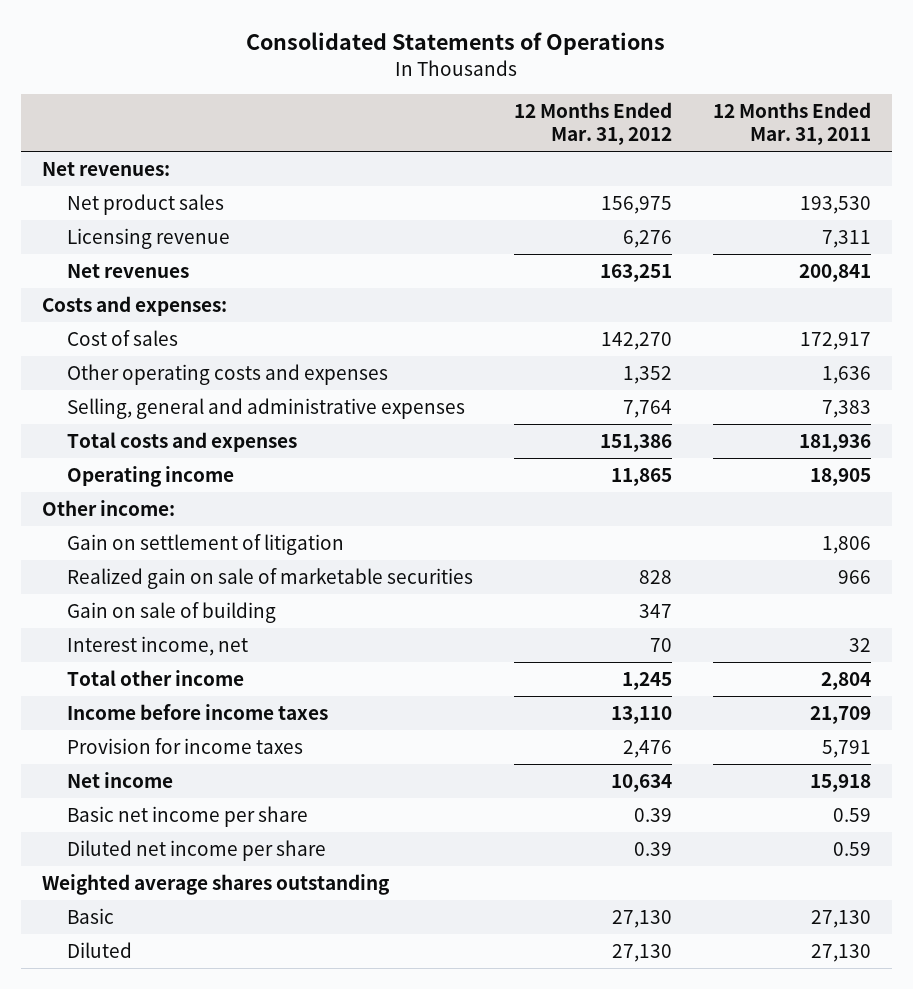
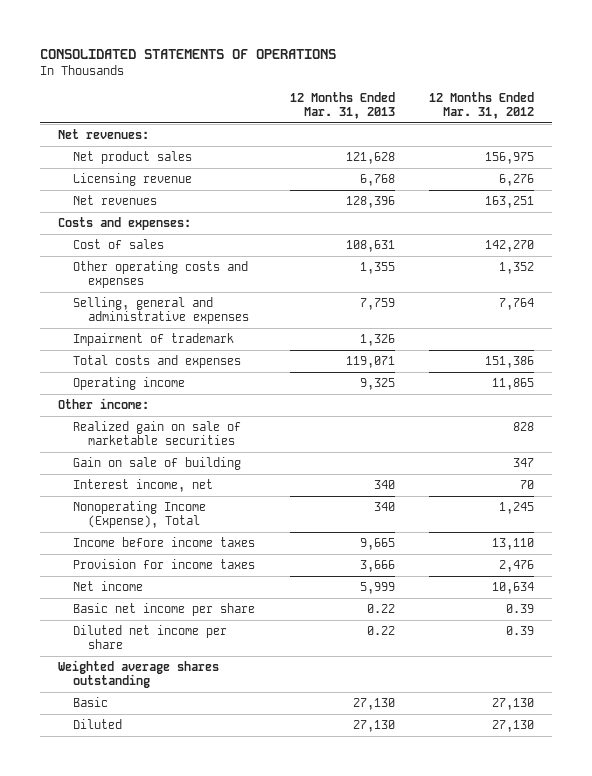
[246,32,666,56] Consolidated Statements of Operations -> [40,48,337,59] CONSOLIDATED STATEMENTS OF OPERATIONS
[713,102,872,145] 12 Months Ended Mar. 31, 2011 -> none
none -> [289,91,395,120] 12 Months Ended Mar. 31, 2013
none -> [72,332,234,346] Impairment of trademark
[67,534,345,556] Gain on settlement of litigation -> none
[67,670,245,687] Total other income -> [72,500,206,529] Nonoperating Income (Expense), Total

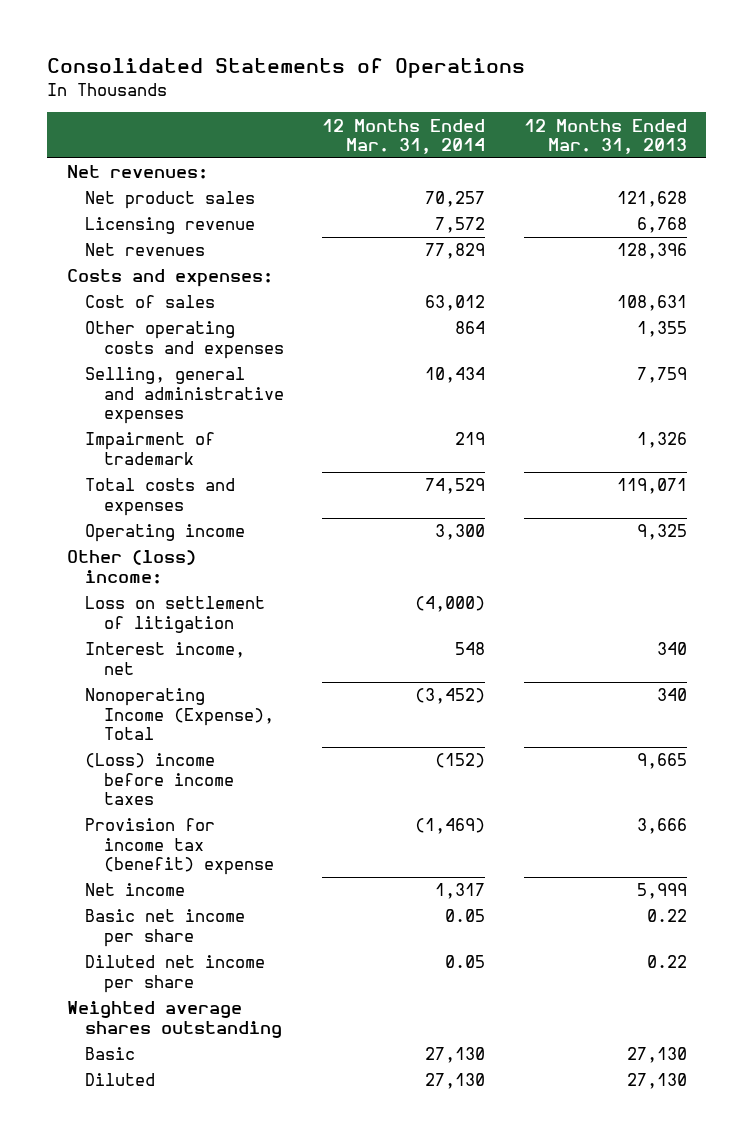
[40,48,337,59] CONSOLIDATED STATEMENTS OF OPERATIONS -> [47,58,526,79] Consolidated Statements of Operations
[429,91,535,120] 12 Months Ended Mar. 31, 2012 -> none
none -> [322,118,486,155] 12 Months Ended Mar. 31, 2014
[72,420,241,446] Realized gain on sale of marketable securities -> none
[72,456,241,470] Gain on sale of building -> none
[57,397,149,409] Other income: -> [66,550,196,584] Other (loss) income:
none -> [85,596,266,633] Loss on settlement of litigation
[72,536,255,547] Income before income taxes -> [85,753,234,806] (Loss) income before income taxes
[72,558,255,569] Provision for income taxes -> [85,818,274,876] Provision for income tax (benefit) expense

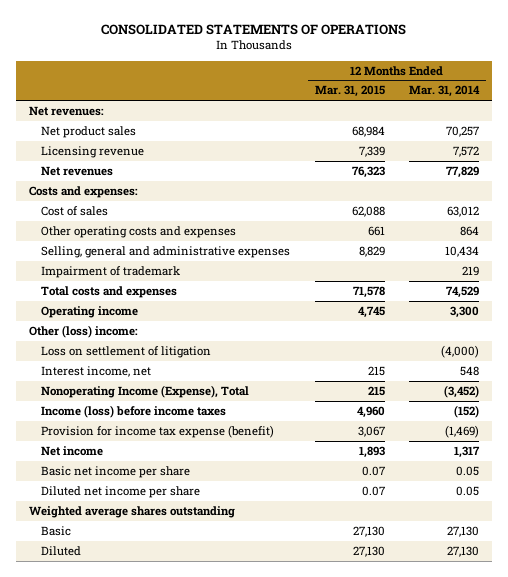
[47,58,526,79] Consolidated Statements of Operations -> [101,23,407,35] CONSOLIDATED STATEMENTS OF OPERATIONS
[524,118,688,155] 12 Months Ended Mar. 31, 2013 -> none
none -> [314,85,385,98] Mar. 31, 2015
[85,753,234,806] (Loss) income before income taxes -> [40,404,226,418] Income (loss) before income taxes
[85,818,274,876] Provision for income tax (benefit) expense -> [40,424,274,438] Provision for income tax expense (benefit)

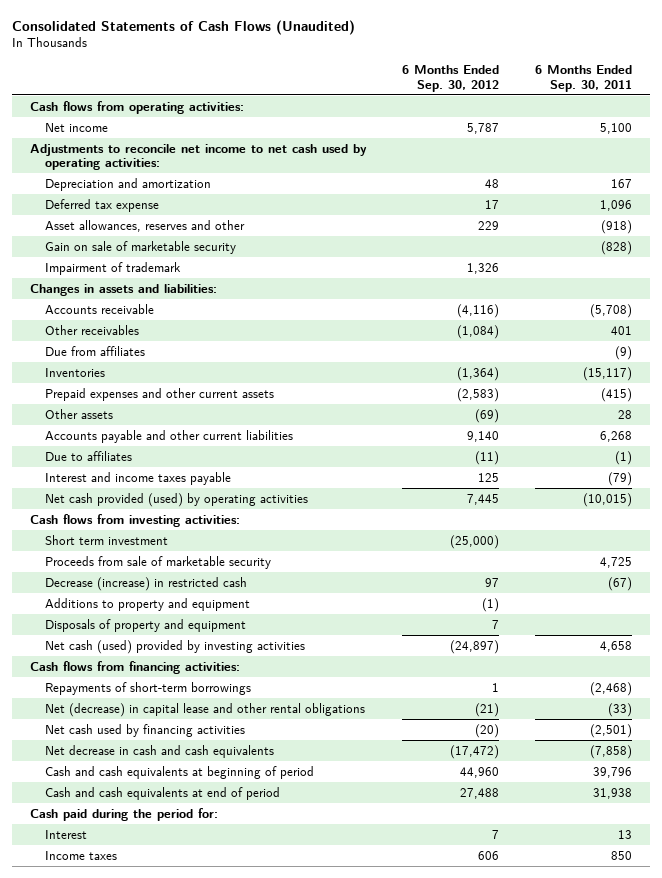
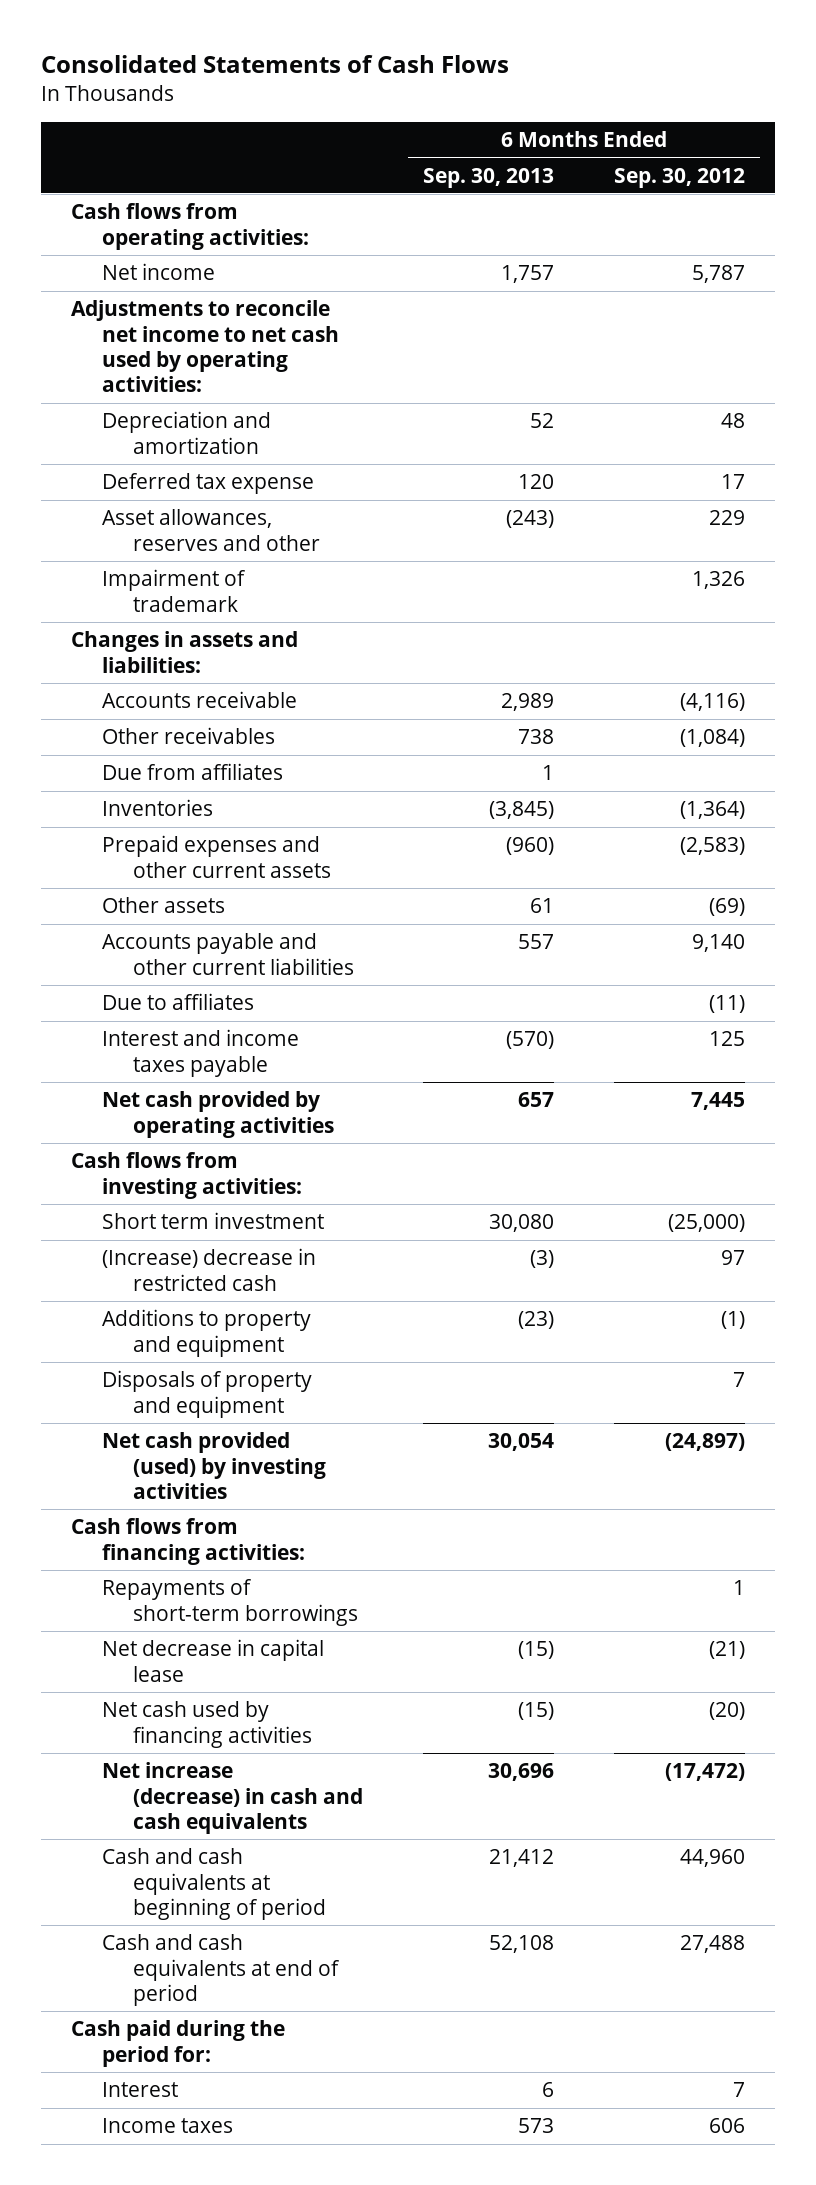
[11,19,355,35] Consolidated Statements of Cash Flows (Unaudited) -> [41,55,510,74] Consolidated Statements of Cash Flows
[535,65,633,92] 6 Months Ended Sep. 30, 2011 -> none
none -> [423,167,555,188] Sep. 30, 2013
[45,240,237,254] Gain on sale of marketable security -> none
[45,492,309,507] Net cash provided (used) by operating activities -> [102,1091,335,1138] Net cash provided by operating activities
[45,555,272,569] Proceeds from sale of marketable security -> none
[45,576,248,591] Decrease (increase) in restricted cash -> [102,1248,317,1291] (Increase) decrease in restricted cash
[45,639,306,654] Net cash (used) provided by investing activities -> [102,1432,327,1499] Net cash provided (used) by investing activities
[45,702,366,717] Net (decrease) in capital lease and other rental obligations -> [102,1639,325,1682] Net decrease in capital lease
[45,744,275,758] Net decrease in cash and cash equivalents -> [102,1762,364,1834] Net increase (decrease) in cash and cash equivalents

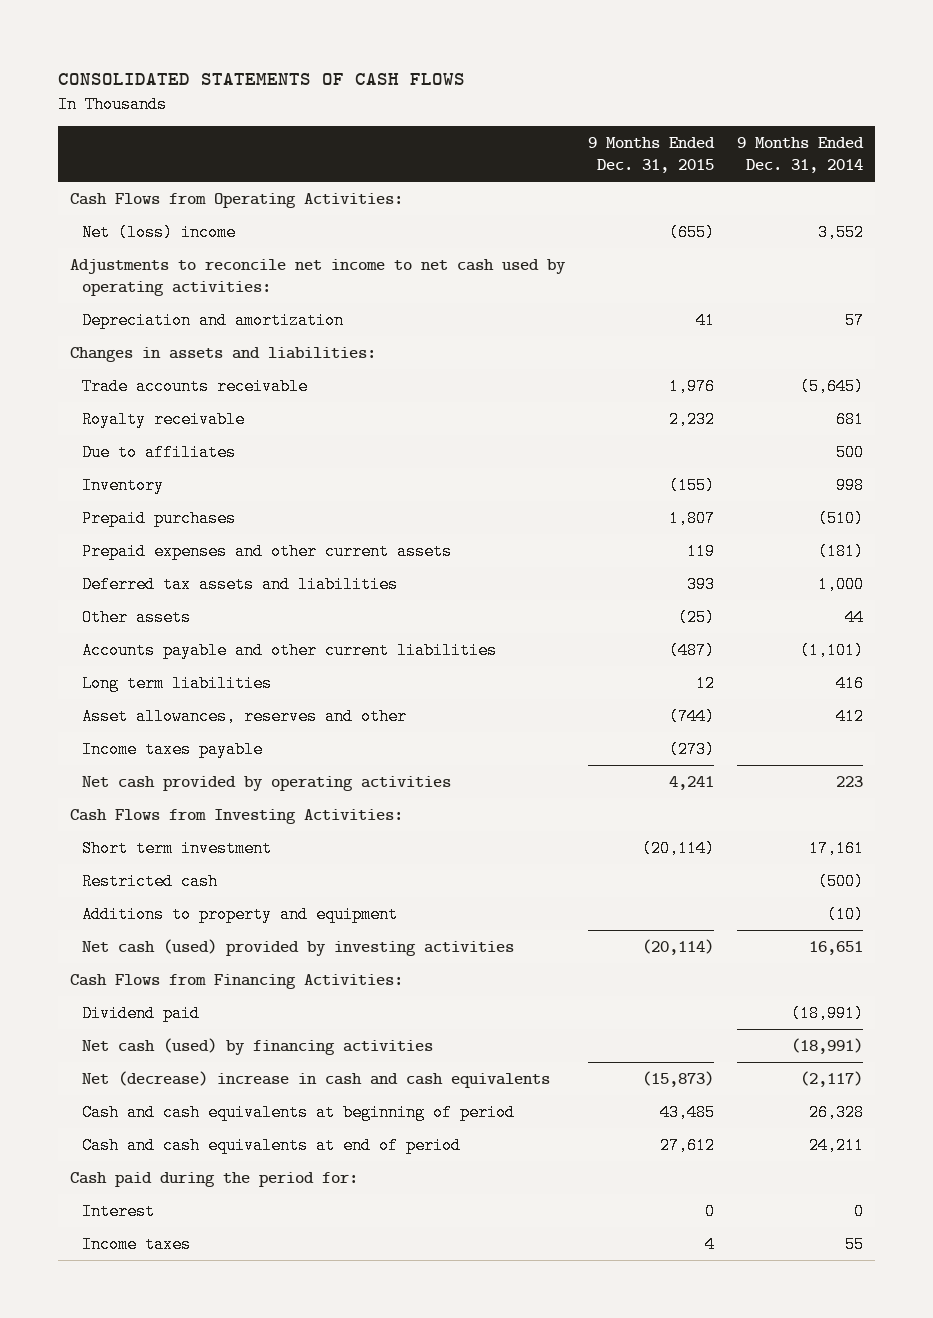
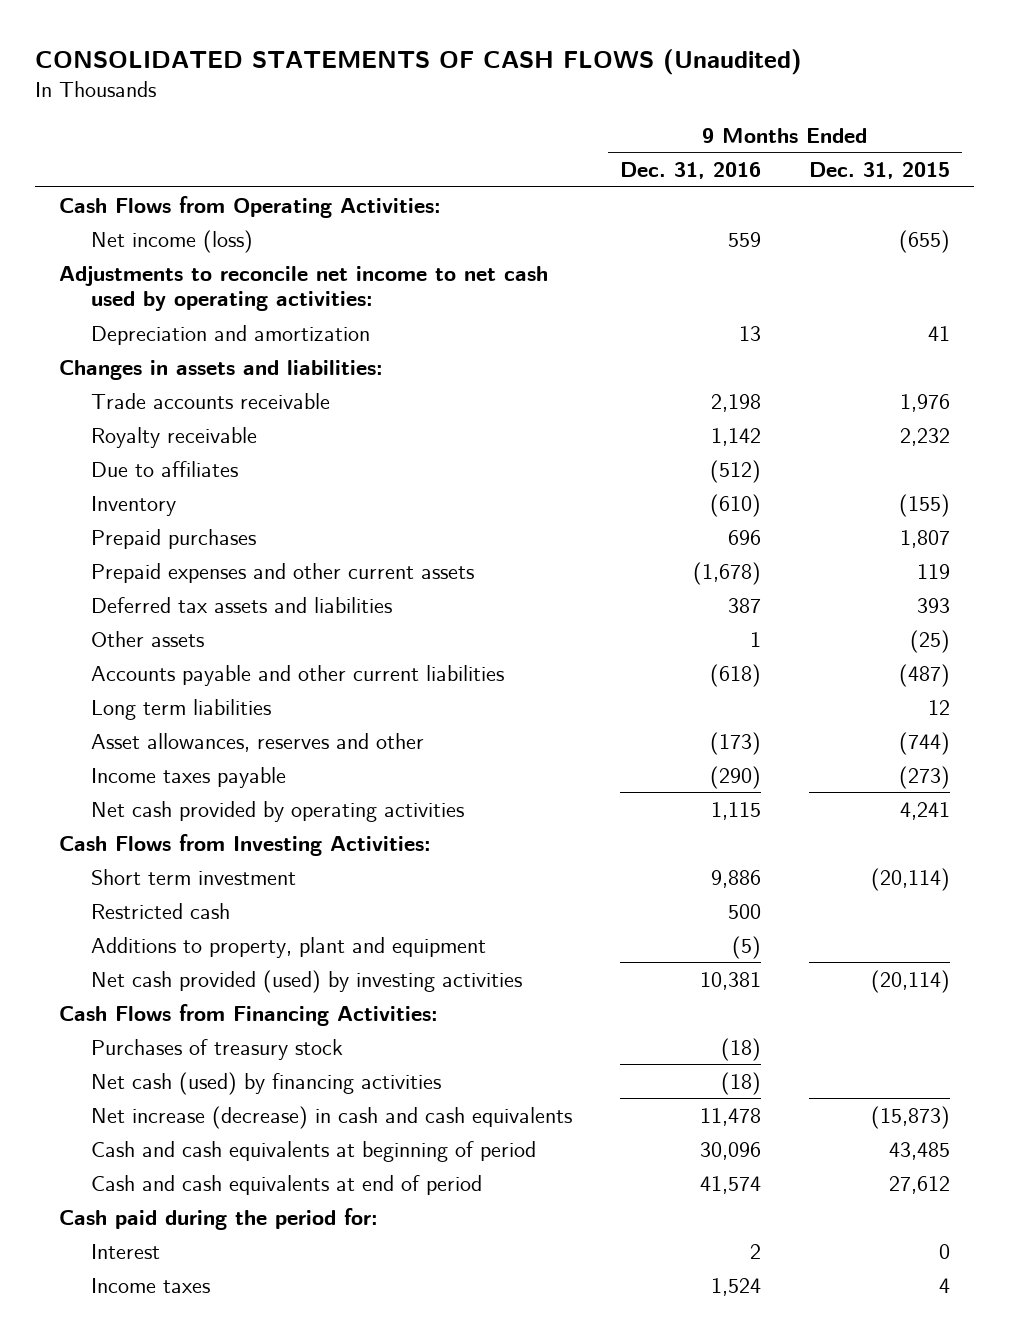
[58,73,466,86] CONSOLIDATED STATEMENTS OF CASH FLOWS -> [35,49,803,76] CONSOLIDATED STATEMENTS OF CASH FLOWS (Unaudited)
[737,136,865,173] 9 Months Ended Dec. 31, 2014 -> none
none -> [620,162,762,180] Dec. 31, 2016
[82,223,237,241] Net (loss) income -> [90,229,253,253] Net income (loss)
[82,905,399,923] Additions to property and equipment -> [90,936,486,958] Additions to property, plant and equipment
[82,938,515,956] Net cash (used) provided by investing activities -> [90,969,522,993] Net cash provided (used) by investing activities
[82,1004,201,1022] Dividend paid -> none
none -> [90,1038,343,1060] Purchases of treasury stock
[82,1070,551,1088] Net (decrease) increase in cash and cash equivalents -> [90,1105,572,1129] Net increase (decrease) in cash and cash equivalents

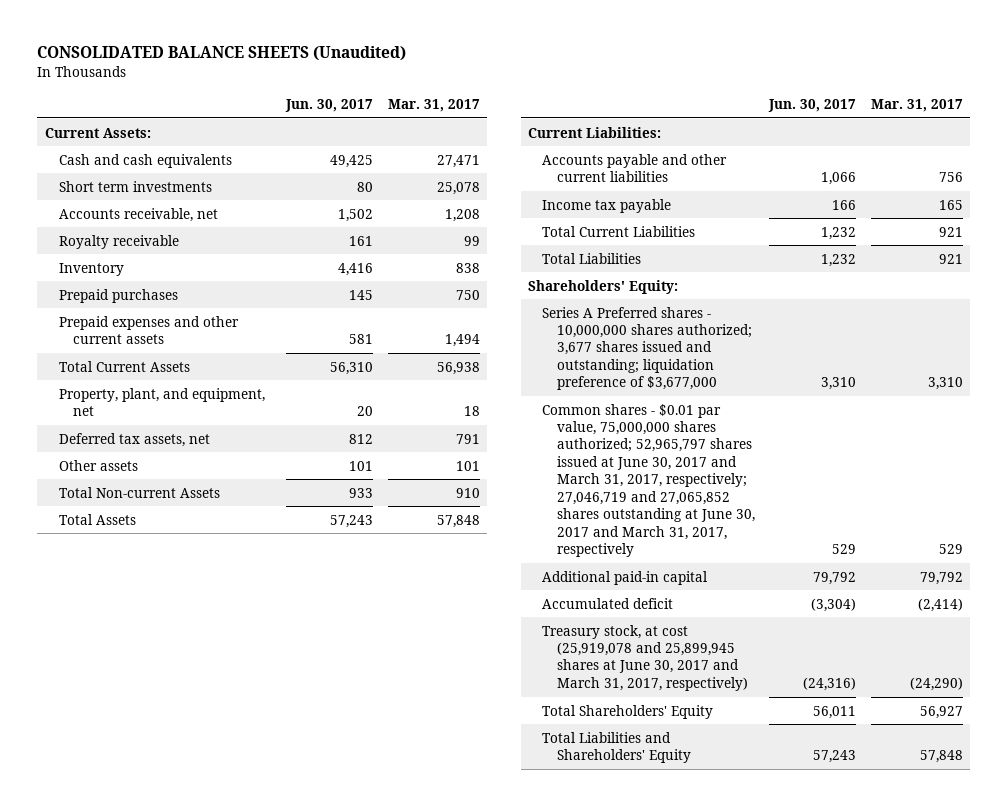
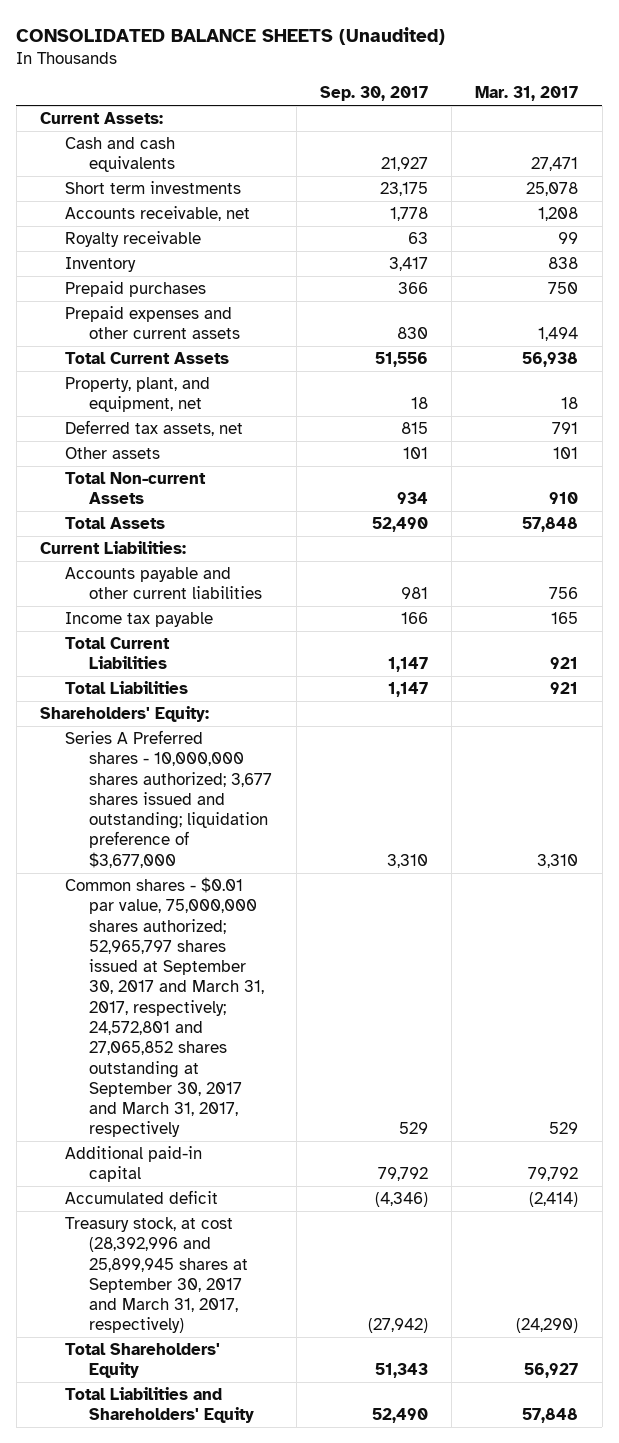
[285,98,374,112] Jun. 30, 2017 -> none
none -> [319,86,428,102] Sep. 30, 2017
[542,403,755,557] Common shares - $0.01 par value, 75,000,000 shares authorized; 52,965,797 shares issued at June 30, 2017 and March 31, 2017, respectively; 27,046,719 and 27,065,852 shares outstanding at June 30, 2017 and March 31, 2017, respectively -> [64,877,265,1138] Common shares - $0.01 par value, 75,000,000 shares authorized; 52,965,797 shares issued at September 30, 2017 and March 31, 2017, respectively; 24,572,801 and 27,065,852 shares outstanding at September 30, 2017 and March 31, 2017, respectively
[542,624,748,691] Treasury stock, at cost (25,919,078 and 25,899,945 shares at June 30, 2017 and March 31, 2017, respectively) -> [64,1217,249,1334] Treasury stock, at cost (28,392,996 and 25,899,945 shares at September 30, 2017 and March 31, 2017, respectively)

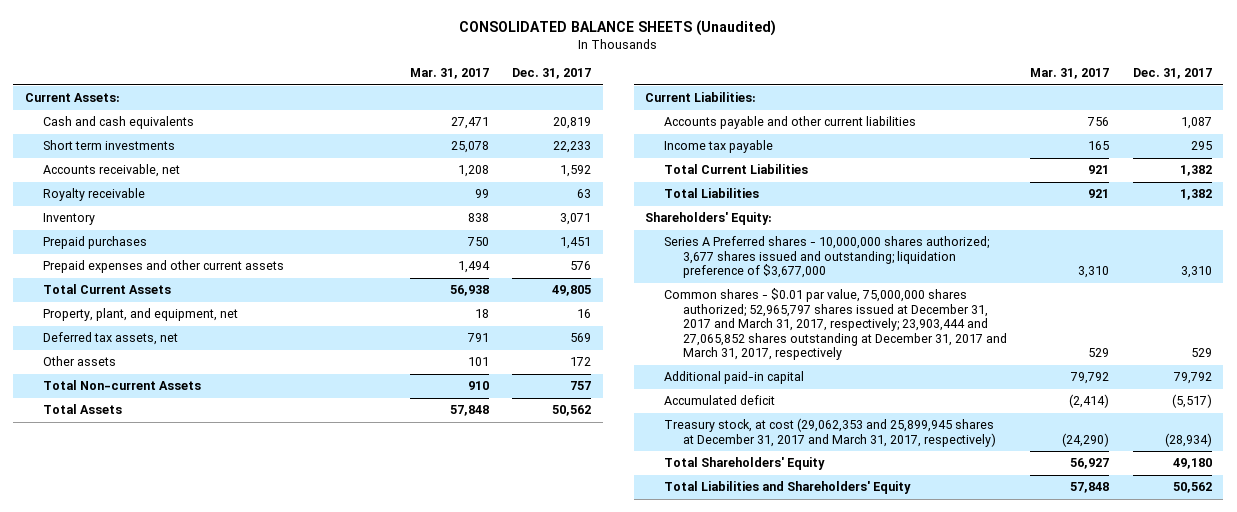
[319,86,428,102] Sep. 30, 2017 -> none
none -> [512,68,592,80] Dec. 31, 2017
[64,877,265,1138] Common shares - $0.01 par value, 75,000,000 shares authorized; 52,965,797 shares issued at September 30, 2017 and March 31, 2017, respectively; 24,572,801 and 27,065,852 shares outstanding at September 30, 2017 and March 31, 2017, respectively -> [663,288,1007,361] Common shares - $0.01 par value, 75,000,000 shares authorized; 52,965,797 shares issued at December 31, 2017 and March 31, 2017, respectively; 23,903,444 and 27,065,852 shares outstanding at December 31, 2017 and March 31, 2017, respectively
[64,1217,249,1334] Treasury stock, at cost (28,392,996 and 25,899,945 shares at September 30, 2017 and March 31, 2017, respectively) -> [663,418,996,447] Treasury stock, at cost (29,062,353 and 25,899,945 shares at December 31, 2017 and March 31, 2017, respectively)

